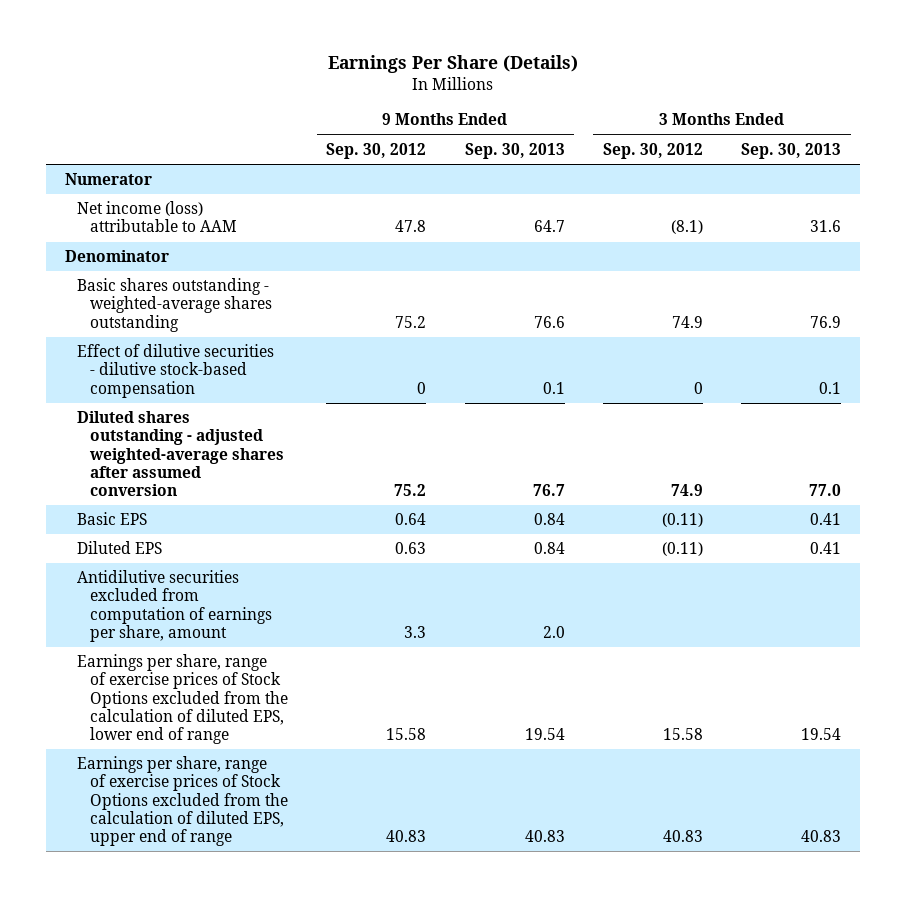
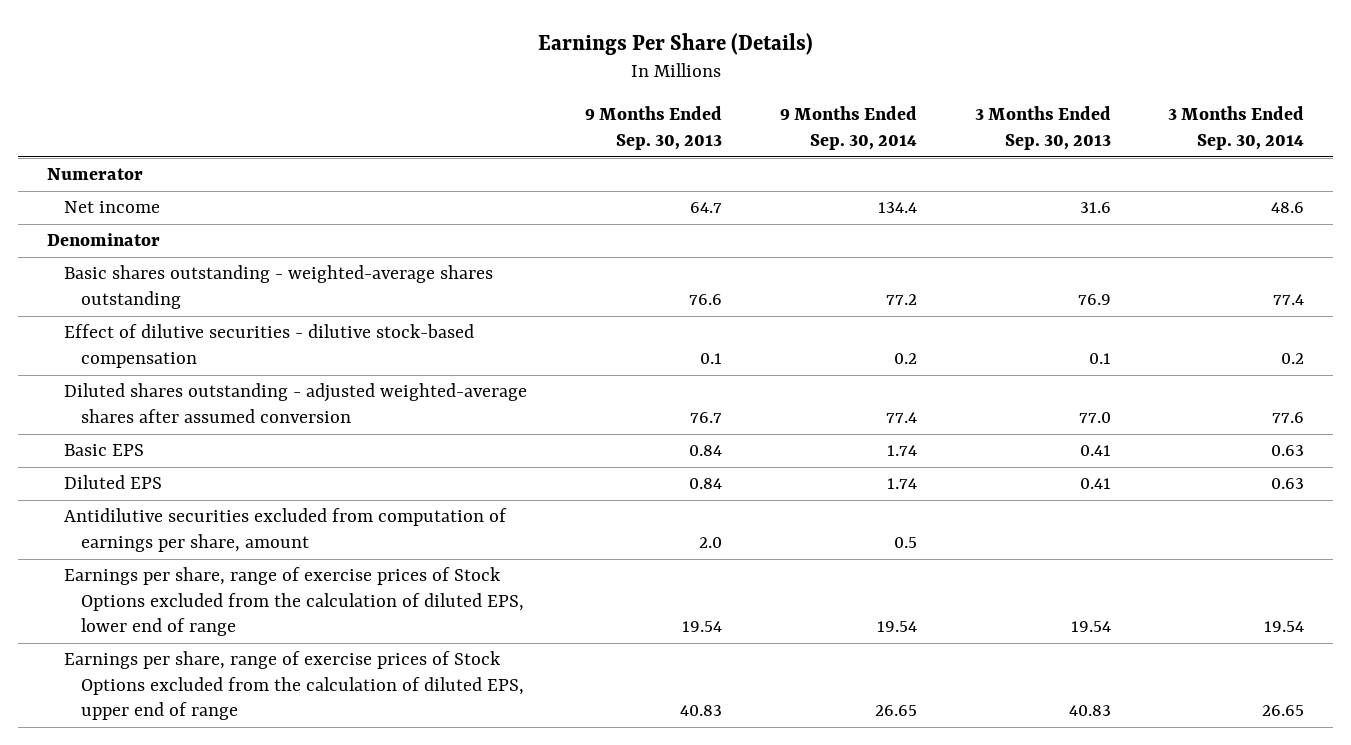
[326,142,427,159] Sep. 30, 2012 -> none
[602,142,703,159] Sep. 30, 2012 -> none
none -> [779,106,917,151] 9 Months Ended Sep. 30, 2014
none -> [1168,106,1305,151] 3 Months Ended Sep. 30, 2014
[77,201,237,233] Net income (loss) attributable to AAM -> [63,201,160,214] Net income

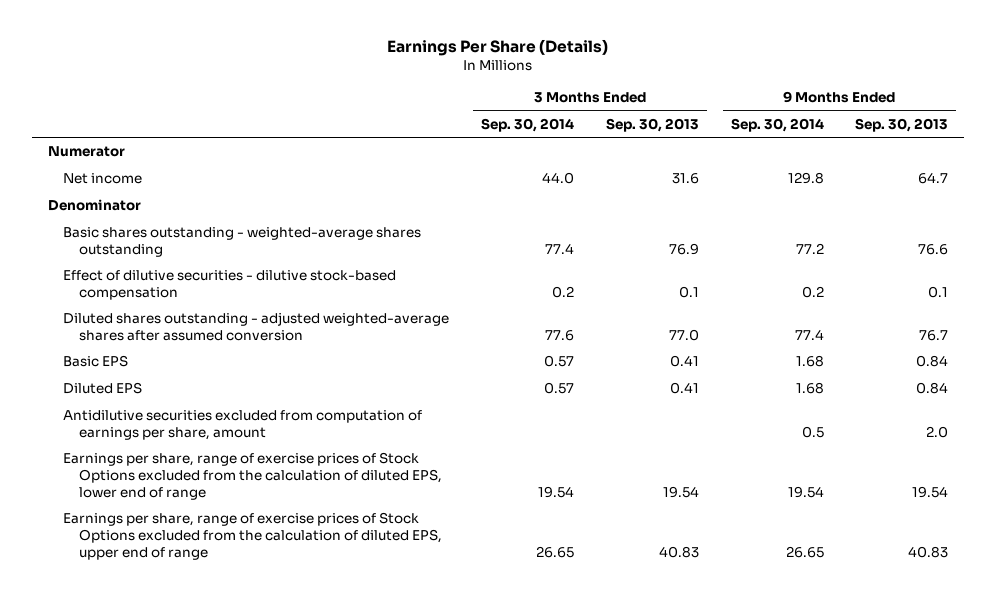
[877,202,917,214] 134.4 -> [787,172,824,185] 129.8
[1271,202,1305,214] 48.6 -> [542,172,575,185] 44.0
[886,445,917,457] 1.74 -> [795,355,824,368] 1.68
[1271,445,1305,457] 0.63 -> [544,355,575,368] 0.57
[886,478,917,490] 1.74 -> [795,382,824,395] 1.68
[1271,478,1305,490] 0.63 -> [544,382,575,395] 0.57

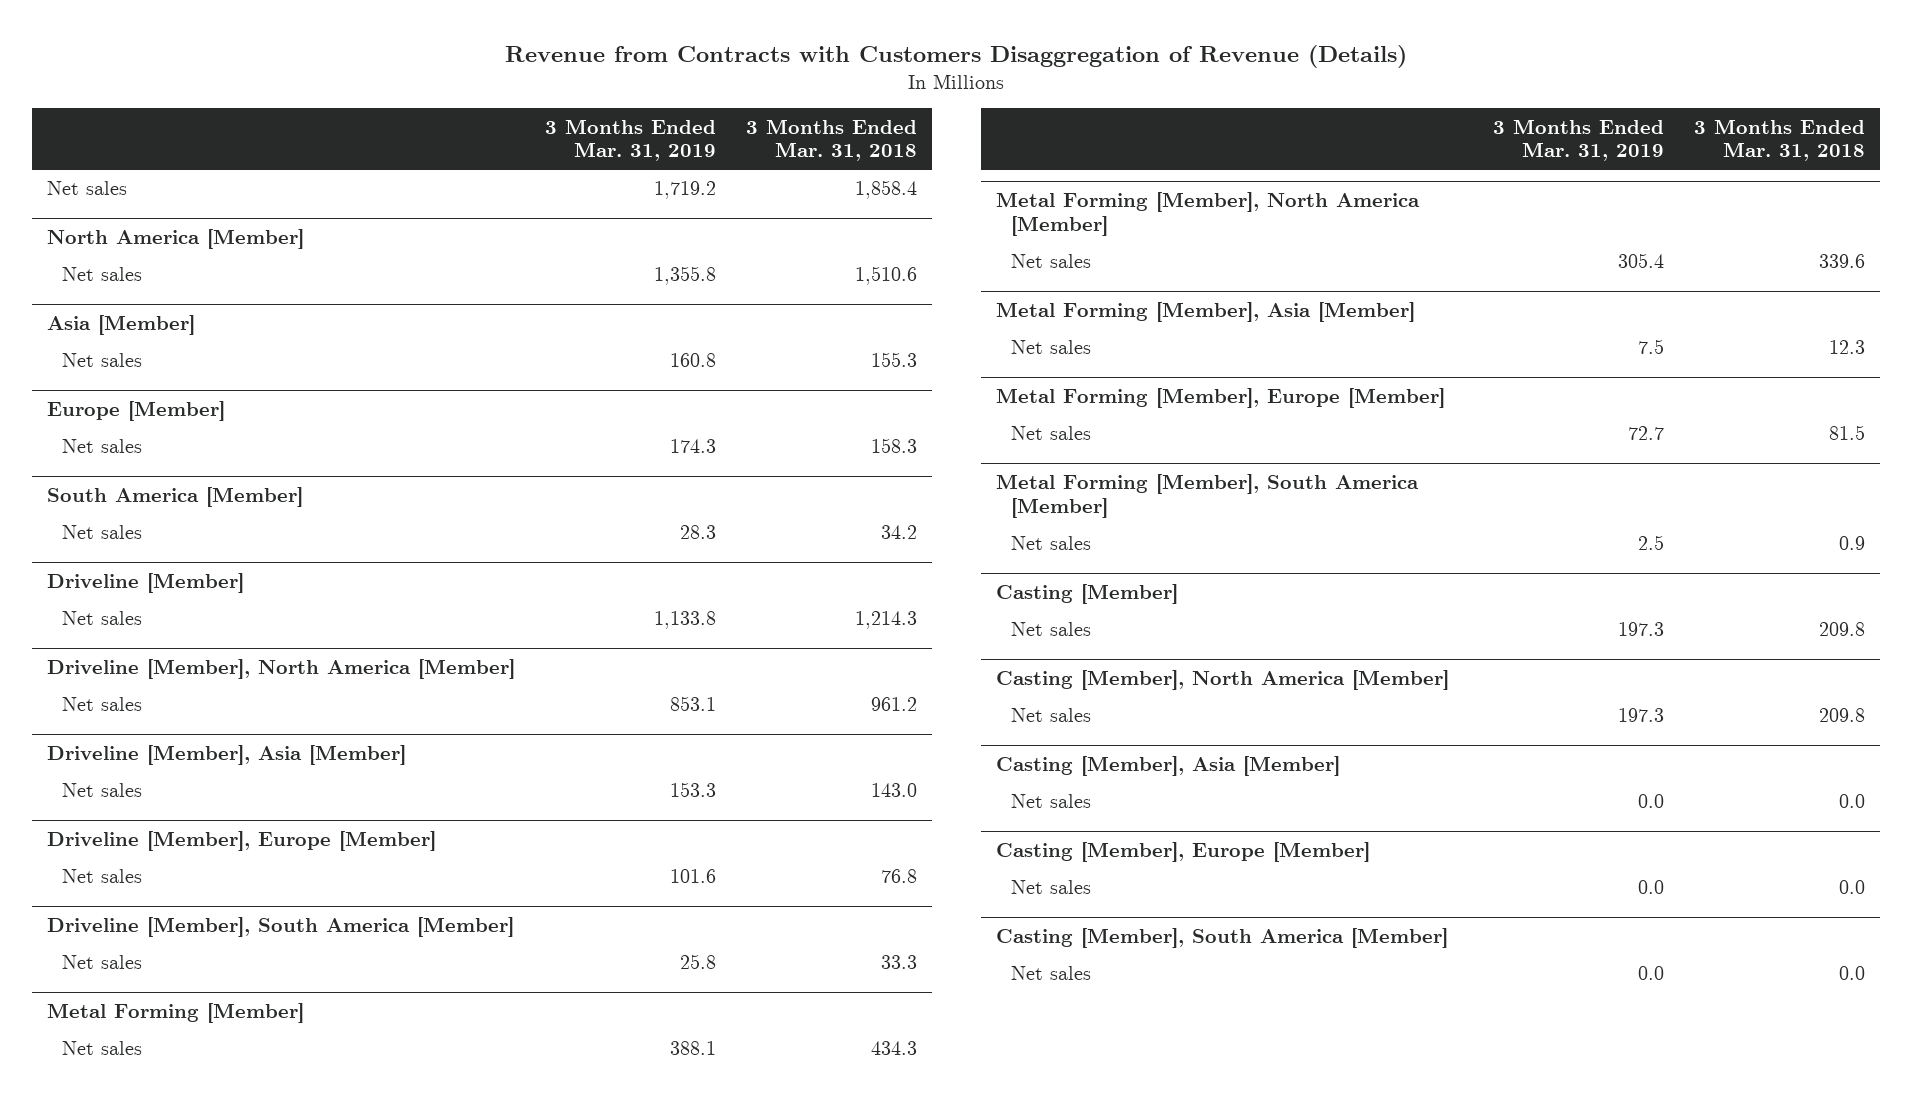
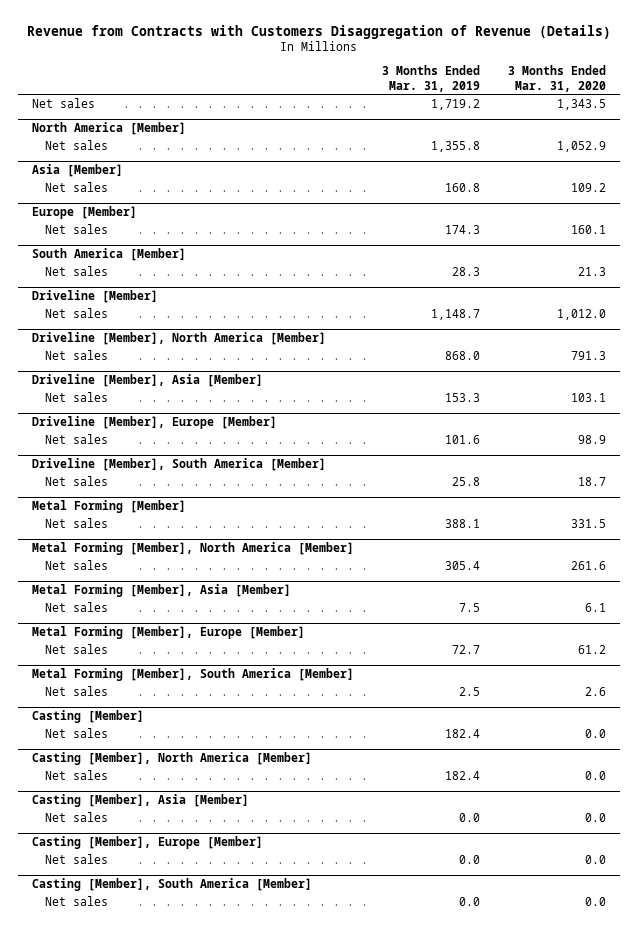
[746,118,918,162] 3 Months Ended Mar. 31, 2018 -> none
none -> [507,65,606,92] 3 Months Ended Mar. 31, 2020
[654,611,717,630] 1,133.8 -> [430,308,480,320] 1,148.7
[670,696,717,712] 853.1 -> [444,350,480,360] 868.0
[1618,622,1665,637] 197.3 -> [444,728,480,738] 182.4
[1618,708,1665,723] 197.3 -> [444,770,480,780] 182.4

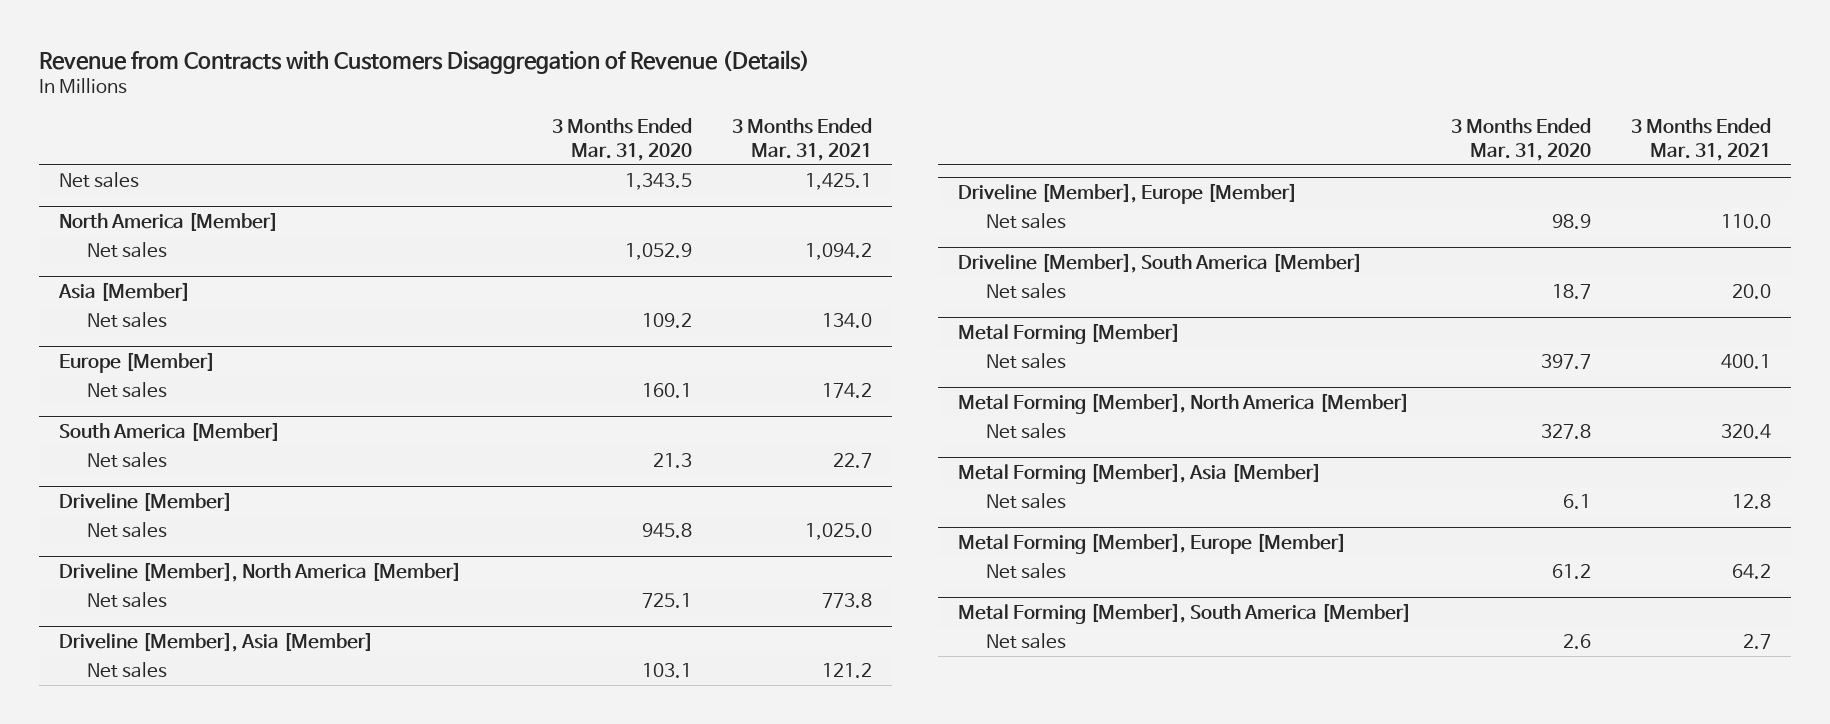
[381,65,480,92] 3 Months Ended Mar. 31, 2019 -> none
none -> [732,118,873,161] 3 Months Ended Mar. 31, 2021
[556,308,606,320] 1,012.0 -> [642,523,693,539] 945.8
[570,350,606,360] 791.3 -> [642,593,693,609] 725.1
[570,518,606,528] 331.5 -> [1541,354,1592,370] 397.7
[570,560,606,570] 261.6 -> [1541,424,1592,440] 327.8
[32,709,145,723] Casting [Member] -> none
[44,727,108,738] Net sales -> none
[32,751,313,765] Casting [Member], North America [Member] -> none
[44,769,108,780] Net sales -> none
[32,793,250,807] Casting [Member], Asia [Member] -> none
[44,811,108,822] Net sales -> none
[32,835,264,849] Casting [Member], Europe [Member] -> none
[44,853,108,864] Net sales -> none
[32,877,313,891] Casting [Member], South America [Member] -> none
[44,895,108,906] Net sales -> none

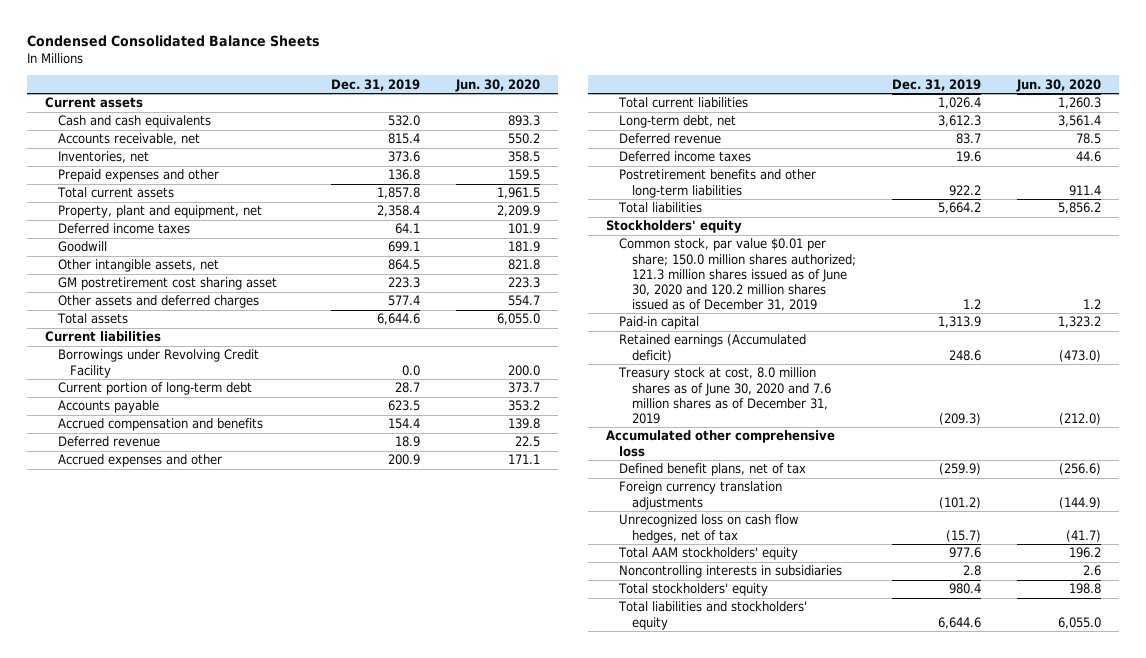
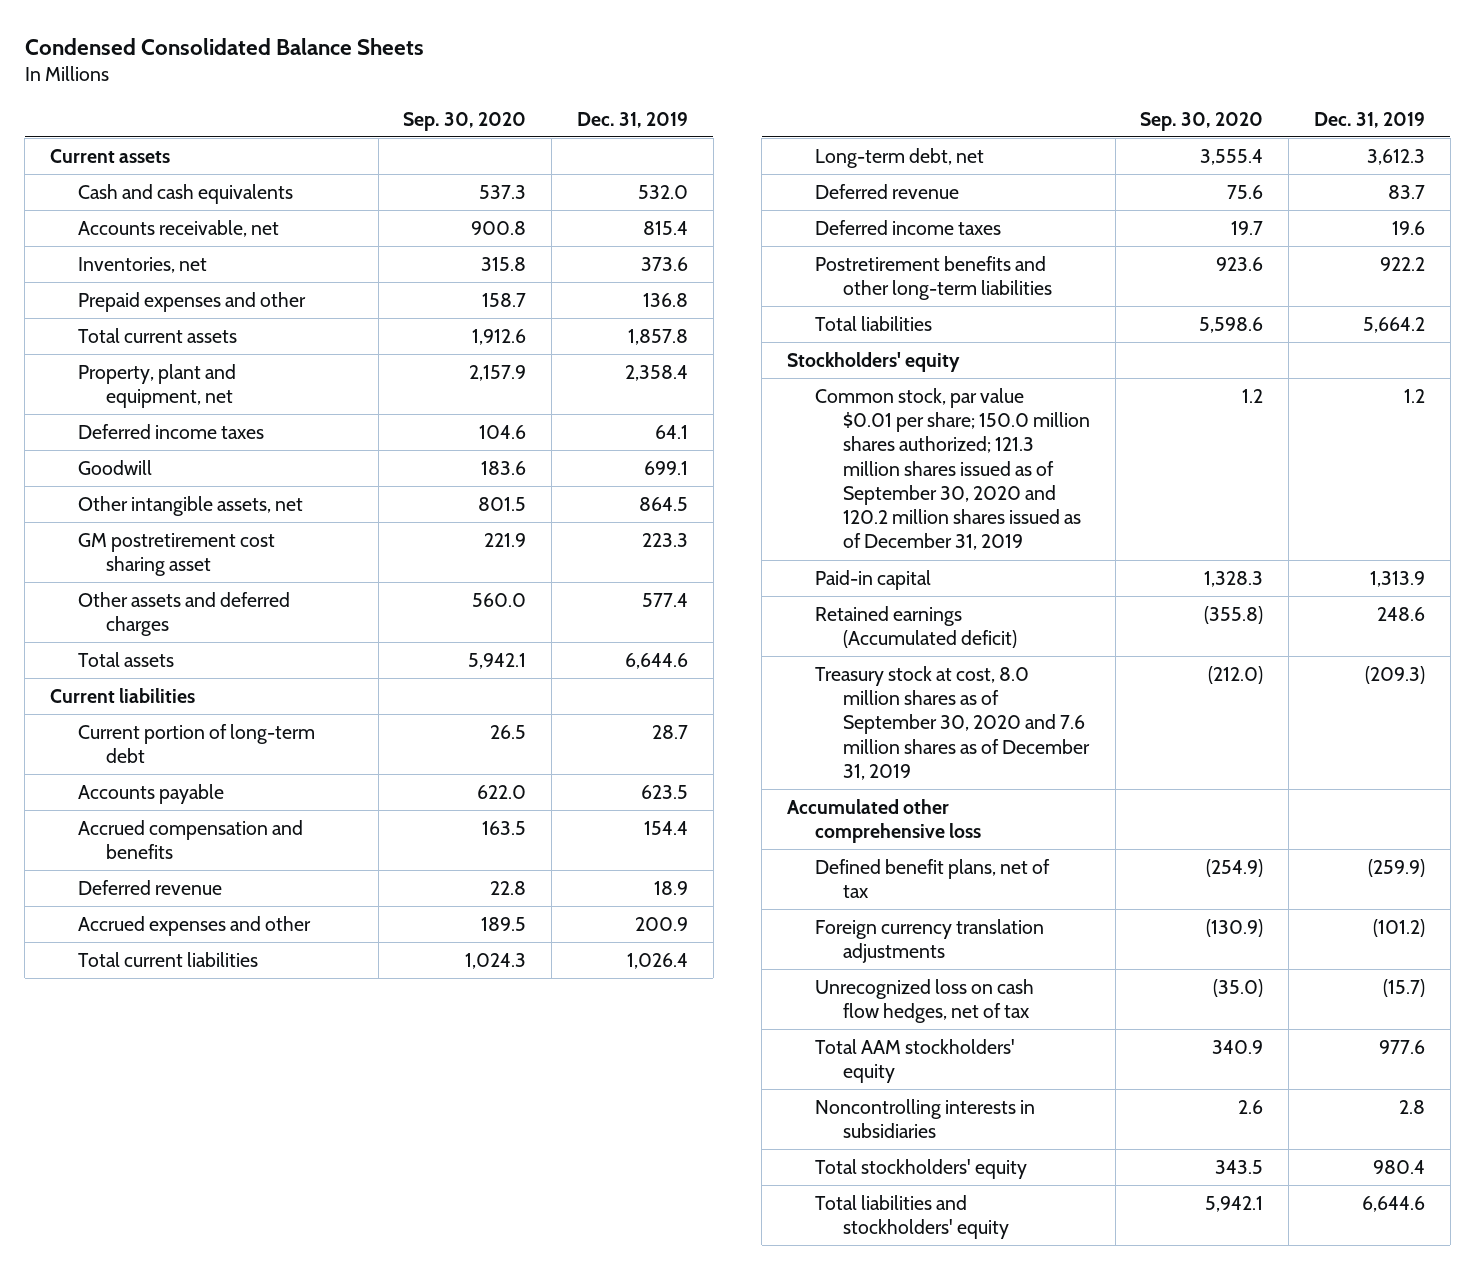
[454,78,540,92] Jun. 30, 2020 -> none
none -> [403,111,527,131] Sep. 30, 2020
[57,349,259,378] Borrowings under Revolving Credit Facility -> none
[618,238,856,311] Common stock, par value $0.01 per share; 150.0 million shares authorized; 121.3 million shares issued as of June 30, 2020 and 120.2 million shares issued as of December 31, 2019 -> [815,387,1090,551] Common stock, par value $0.01 per share; 150.0 million shares authorized; 121.3 million shares issued as of September 30, 2020 and 120.2 million shares issued as of December 31, 2019
[617,367,831,424] Treasury stock at cost, 8.0 million shares as of June 30, 2020 and 7.6 million shares as of December 31, 2019 -> [815,665,1090,780] Treasury stock at cost, 8.0 million shares as of September 30, 2020 and 7.6 million shares as of December 31, 2019

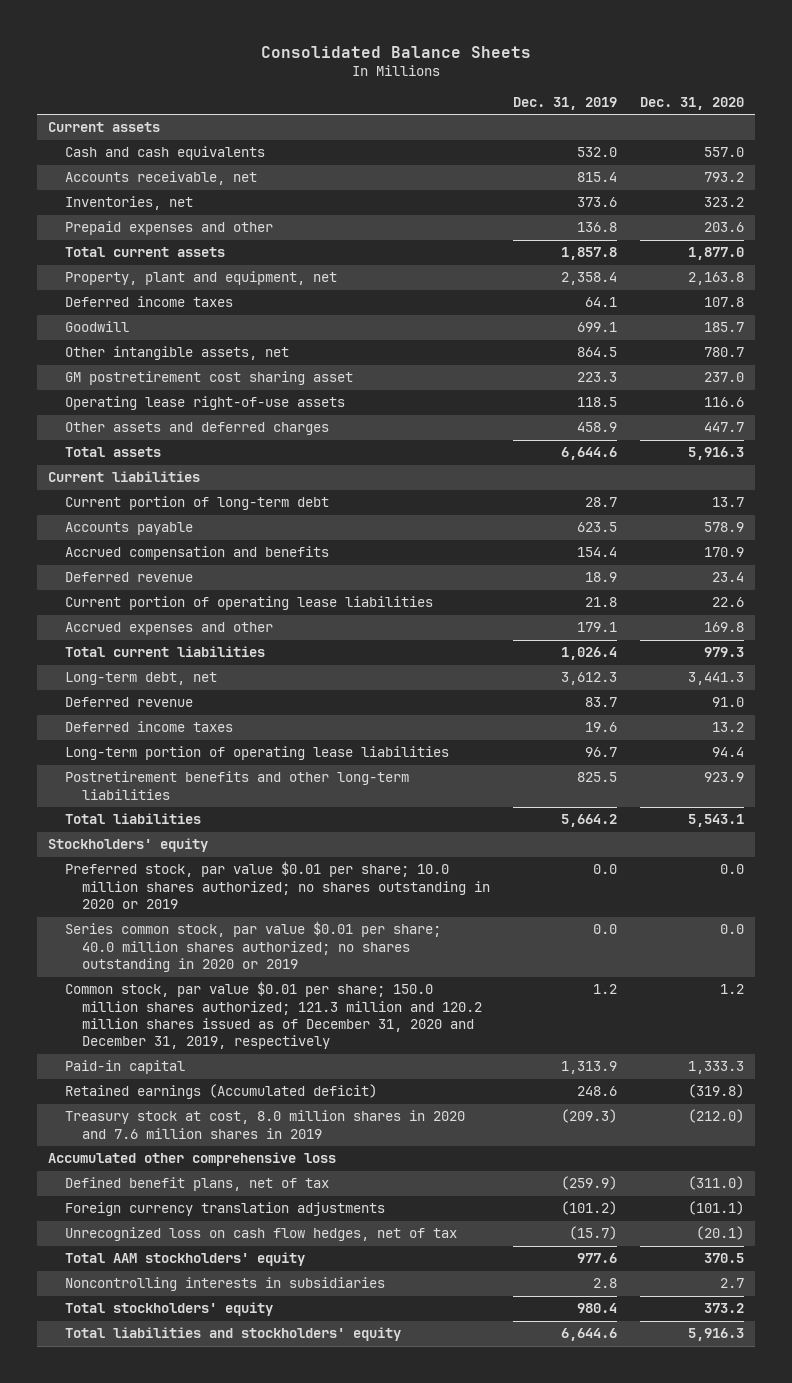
[24,37,424,55] Condensed Consolidated Balance Sheets -> [260,45,531,58] Consolidated Balance Sheets
[403,111,527,131] Sep. 30, 2020 -> none
none -> [639,96,744,110] Dec. 31, 2020
none -> [65,396,346,411] Operating lease right-of-use assets
[641,592,688,607] 577.4 -> [576,422,617,433] 458.9
none -> [65,596,434,611] Current portion of operating lease liabilities
[634,916,688,931] 200.9 -> [576,622,617,633] 179.1
none -> [65,746,450,761] Long-term portion of operating lease liabilities
[1380,256,1426,271] 922.2 -> [576,772,617,783] 825.5
none -> [65,861,490,909] Preferred stock, par value $0.01 per share; 10.0 million shares authorized; no shares outstanding in 2020 or 2019
none -> [65,921,442,972] Series common stock, par value $0.01 per share; 40.0 million shares authorized; no shares outstanding in 2020 or 2019
[815,387,1090,551] Common stock, par value $0.01 per share; 150.0 million shares authorized; 121.3 million shares issued as of September 30, 2020 and 120.2 million shares issued as of December 31, 2019 -> [65,981,482,1050] Common stock, par value $0.01 per share; 150.0 million shares authorized; 121.3 million and 120.2 million shares issued as of December 31, 2020 and December 31, 2019, respectively
[815,665,1090,780] Treasury stock at cost, 8.0 million shares as of September 30, 2020 and 7.6 million shares as of December 31, 2019 -> [65,1110,466,1139] Treasury stock at cost, 8.0 million shares in 2020 and 7.6 million shares in 2019

